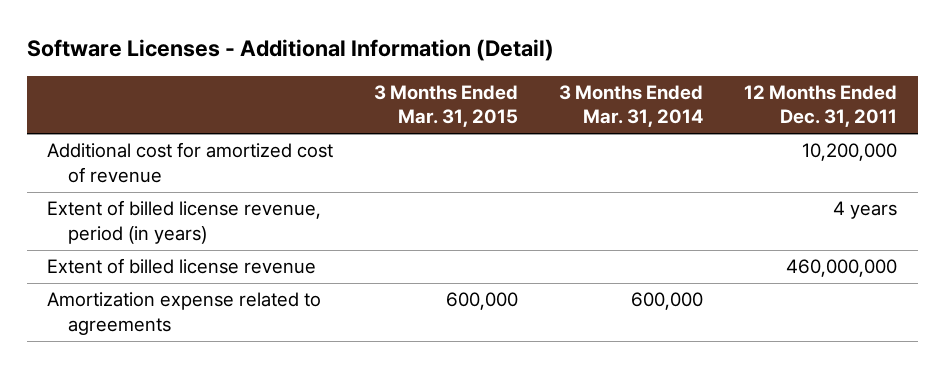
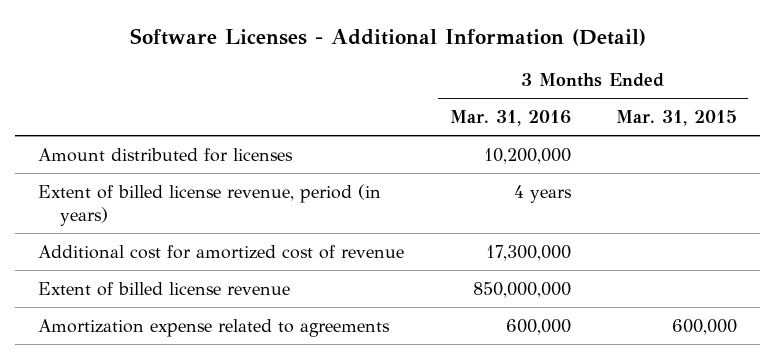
[559,84,704,128] 3 Months Ended Mar. 31, 2014 -> none
[744,84,898,128] 12 Months Ended Dec. 31, 2011 -> none
none -> [449,110,571,127] Mar. 31, 2016
none -> [38,147,294,162] Amount distributed for licenses
[47,142,334,183] Additional cost for amortized cost of revenue -> [38,244,405,259] Additional cost for amortized cost of revenue

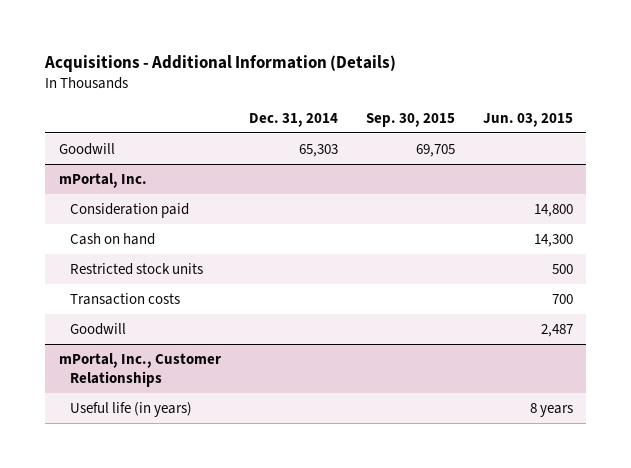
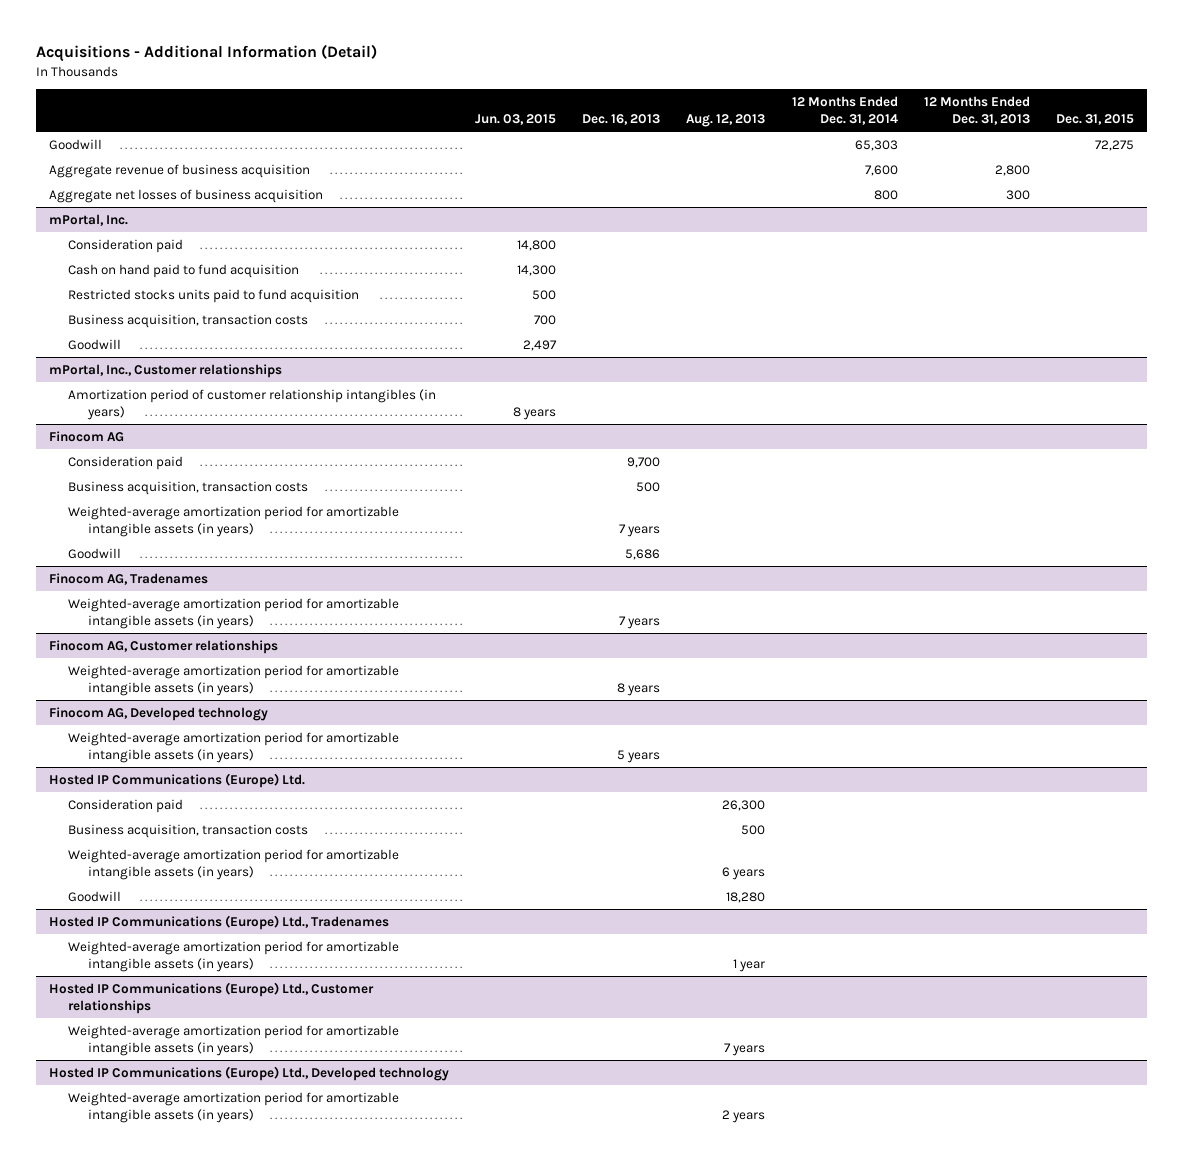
[43,54,396,72] Acquisitions - Additional Information (Details) -> [35,44,377,63] Acquisitions - Additional Information (Detail)
[248,112,338,127] Dec. 31, 2014 -> none
[365,112,455,127] Sep. 30, 2015 -> none
none -> [582,114,661,126] Dec. 16, 2013
none -> [686,114,766,128] Aug. 12, 2013
none -> [791,96,898,126] 12 Months Ended Dec. 31, 2014
none -> [923,96,1030,126] 12 Months Ended Dec. 31, 2013
none -> [1055,114,1134,126] Dec. 31, 2015
none -> [48,163,310,178] Aggregate revenue of business acquisition
none -> [48,188,323,203] Aggregate net losses of business acquisition
[70,233,156,246] Cash on hand -> [68,263,300,278] Cash on hand paid to fund acquisition
[70,263,204,276] Restricted stock units -> [68,288,360,303] Restricted stocks units paid to fund acquisition
[70,293,181,306] Transaction costs -> [68,313,309,328] Business acquisition, transaction costs
[540,324,573,338] 2,487 -> [523,339,558,351] 2,497
[58,353,221,387] mPortal, Inc., Customer Relationships -> [48,363,282,378] mPortal, Inc., Customer relationships
[70,402,193,418] Useful life (in years) -> [68,388,437,420] Amortization period of customer relationship intangibles (in years)
none -> [48,430,124,442] Finocom AG
none -> [68,455,184,470] Consideration paid
none -> [68,480,309,495] Business acquisition, transaction costs
none -> [68,505,400,537] Weighted-average amortization period for amortizable intangible assets (in years)
none -> [68,547,122,559] Goodwill
none -> [48,572,208,585] Finocom AG, Tradenames
none -> [68,597,400,629] Weighted-average amortization period for amortizable intangible assets (in years)
none -> [48,639,278,654] Finocom AG, Customer relationships
none -> [68,664,400,696] Weighted-average amortization period for amortizable intangible assets (in years)
none -> [48,706,268,721] Finocom AG, Developed technology
none -> [68,731,400,763] Weighted-average amortization period for amortizable intangible assets (in years)
none -> [48,772,305,788] Hosted IP Communications (Europe) Ltd.
none -> [68,798,184,813] Consideration paid
none -> [68,823,309,838] Business acquisition, transaction costs
none -> [68,848,400,880] Weighted-average amortization period for amortizable intangible assets (in years)
none -> [68,890,122,902] Goodwill
none -> [48,914,389,930] Hosted IP Communications (Europe) Ltd., Tradenames
none -> [68,940,400,972] Weighted-average amortization period for amortizable intangible assets (in years)
none -> [48,981,374,1014] Hosted IP Communications (Europe) Ltd., Customer relationships
none -> [68,1024,400,1056] Weighted-average amortization period for amortizable intangible assets (in years)
none -> [48,1065,449,1081] Hosted IP Communications (Europe) Ltd., Developed technology
none -> [68,1091,400,1123] Weighted-average amortization period for amortizable intangible assets (in years)

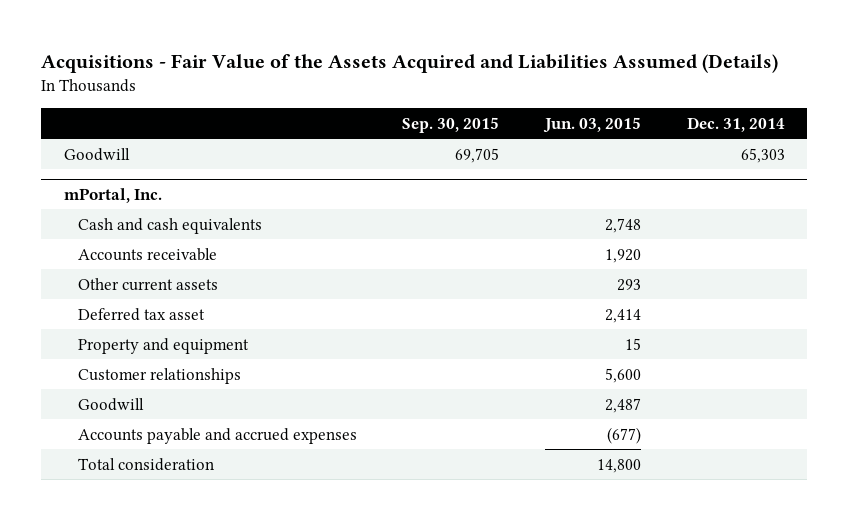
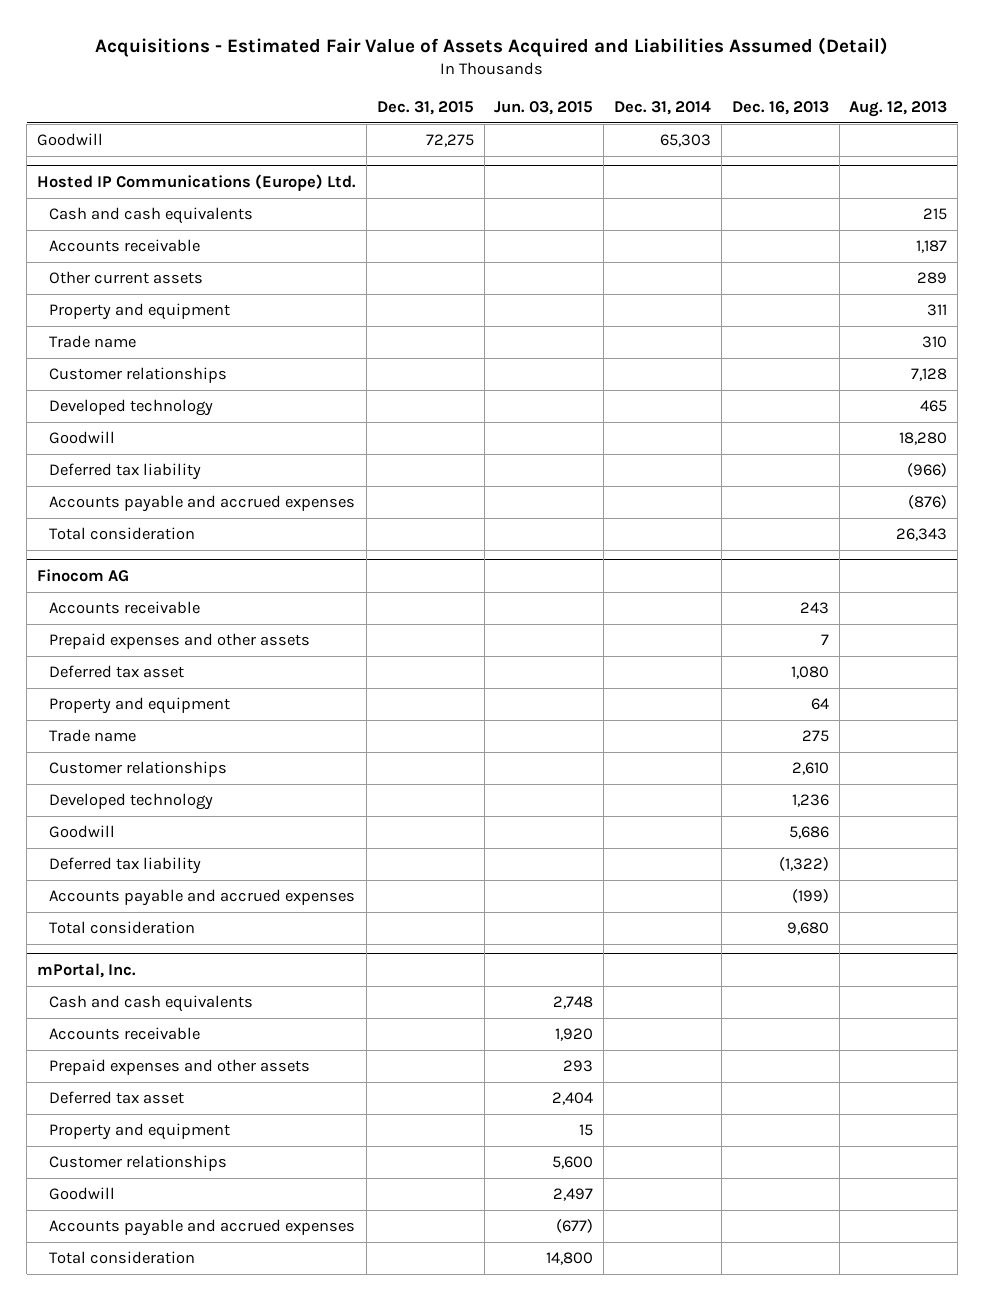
[40,53,778,73] Acquisitions - Fair Value of the Assets Acquired and Liabilities Assumed (Details) -> [95,37,889,58] Acquisitions - Estimated Fair Value of Assets Acquired and Liabilities Assumed (Detail)
[402,116,500,133] Sep. 30, 2015 -> none
none -> [376,100,474,115] Dec. 31, 2015
none -> [731,100,829,115] Dec. 16, 2013
none -> [849,100,948,117] Aug. 12, 2013
none -> [37,174,357,192] Hosted IP Communications (Europe) Ltd.
none -> [49,207,254,225] Cash and cash equivalents
none -> [49,239,201,253] Accounts receivable
none -> [49,271,204,285] Other current assets
none -> [49,303,231,321] Property and equipment
none -> [49,335,137,349] Trade name
none -> [49,367,228,384] Customer relationships
none -> [49,399,214,417] Developed technology
none -> [49,431,116,445] Goodwill
none -> [49,463,202,481] Deferred tax liability
none -> [49,495,356,513] Accounts payable and accrued expenses
none -> [49,527,196,541] Total consideration
none -> [37,569,130,583] Finocom AG
none -> [49,601,201,615] Accounts receivable
none -> [49,633,311,650] Prepaid expenses and other assets
none -> [49,665,185,679] Deferred tax asset
none -> [49,697,231,715] Property and equipment
none -> [49,729,137,743] Trade name
none -> [49,761,228,778] Customer relationships
none -> [49,793,214,811] Developed technology
none -> [49,825,116,839] Goodwill
none -> [49,857,202,875] Deferred tax liability
none -> [49,889,356,907] Accounts payable and accrued expenses
none -> [49,921,196,935] Total consideration
[77,277,218,291] Other current assets -> [49,1059,311,1076] Prepaid expenses and other assets
[605,308,642,323] 2,414 -> [552,1092,594,1106] 2,404
[605,397,642,413] 2,487 -> [553,1188,594,1202] 2,497

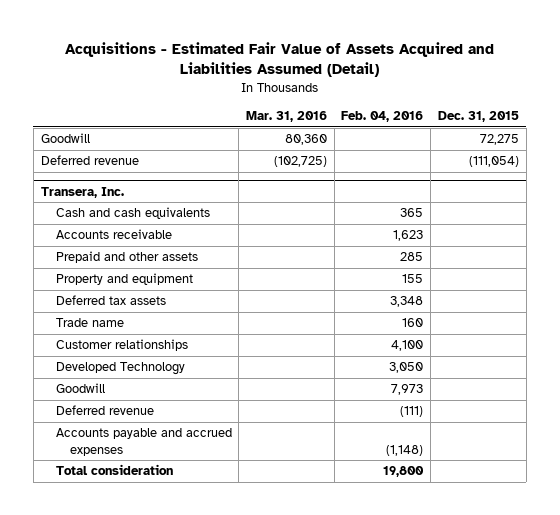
[494,100,594,115] Jun. 03, 2015 -> none
[614,100,712,115] Dec. 31, 2014 -> none
[731,100,829,115] Dec. 16, 2013 -> none
[849,100,948,117] Aug. 12, 2013 -> none
none -> [245,111,327,123] Mar. 31, 2016
none -> [341,111,424,123] Feb. 04, 2016
[37,174,357,192] Hosted IP Communications (Europe) Ltd. -> none
[49,207,254,225] Cash and cash equivalents -> none
[49,239,201,253] Accounts receivable -> none
[49,271,204,285] Other current assets -> none
[49,303,231,321] Property and equipment -> none
[49,335,137,349] Trade name -> none
[49,367,228,384] Customer relationships -> none
[49,399,214,417] Developed technology -> none
[49,431,116,445] Goodwill -> none
[49,463,202,481] Deferred tax liability -> none
[49,495,356,513] Accounts payable and accrued expenses -> none
[49,527,196,541] Total consideration -> none
[37,569,130,583] Finocom AG -> none
[49,601,201,615] Accounts receivable -> none
[49,633,311,650] Prepaid expenses and other assets -> none
[49,665,185,679] Deferred tax asset -> none
[49,697,231,715] Property and equipment -> none
[49,729,137,743] Trade name -> none
[49,761,228,778] Customer relationships -> none
[49,793,214,811] Developed technology -> none
[49,825,116,839] Goodwill -> none
[49,857,202,875] Deferred tax liability -> none
[49,889,356,907] Accounts payable and accrued expenses -> none
[49,921,196,935] Total consideration -> none
[37,963,137,979] mPortal, Inc. -> none
[49,995,254,1013] Cash and cash equivalents -> none
[49,1027,201,1041] Accounts receivable -> none
[49,1059,311,1076] Prepaid expenses and other assets -> none
[49,1091,185,1105] Deferred tax asset -> none
[49,1123,231,1141] Property and equipment -> none
[49,1155,228,1172] Customer relationships -> none
[49,1187,116,1201] Goodwill -> none
[49,1219,356,1237] Accounts payable and accrued expenses -> none
[49,1251,196,1265] Total consideration -> none
none -> [40,155,139,166] Deferred revenue
none -> [40,186,124,198] Transera, Inc.
none -> [55,207,210,220] Cash and cash equivalents
none -> [55,229,172,240] Accounts receivable
none -> [55,251,198,264] Prepaid and other assets
none -> [55,273,193,286] Property and equipment
none -> [55,295,166,306] Deferred tax assets
none -> [55,318,124,328] Trade name
none -> [55,339,188,352] Customer relationships
none -> [55,362,185,376] Developed Technology
none -> [55,383,105,394] Goodwill
none -> [55,405,154,416] Deferred revenue
none -> [55,428,232,457] Accounts payable and accrued expenses
none -> [55,464,173,476] Total consideration

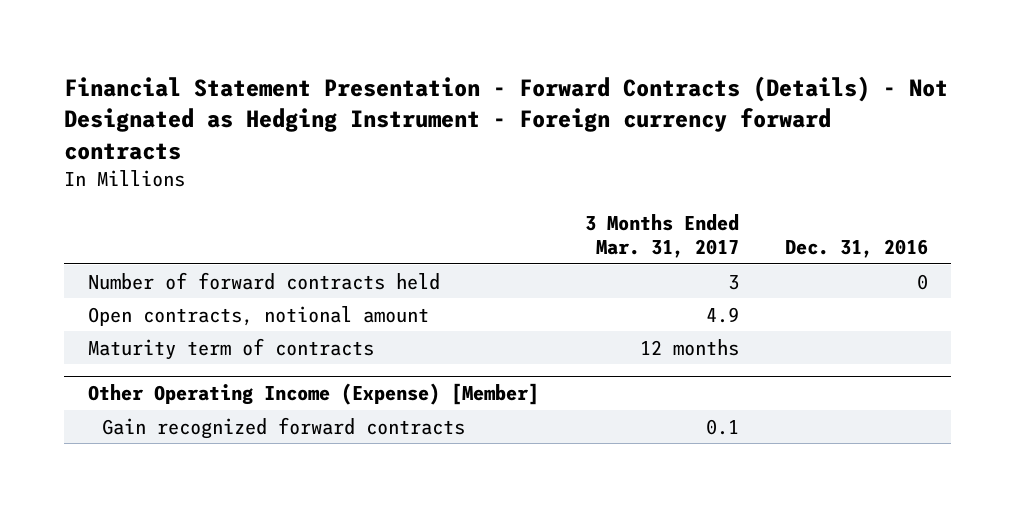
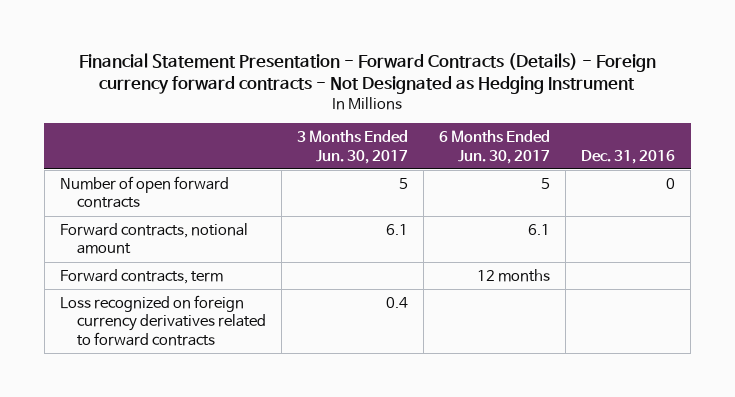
[64,75,949,160] Financial Statement Presentation - Forward Contracts (Details) - Not Designated as Hedging Instrument - Foreign currency forward contracts -> [79,52,657,95] Financial Statement Presentation - Forward Contracts (Details) - Foreign currency forward contracts - Not Designated as Hedging Instrument
[584,213,739,259] 3 Months Ended Mar. 31, 2017 -> none
none -> [297,129,409,164] 3 Months Ended Jun. 30, 2017
none -> [439,129,551,164] 6 Months Ended Jun. 30, 2017
[87,383,539,406] Other Operating Income (Expense) [Member] -> none
[102,416,466,439] Gain recognized forward contracts -> none
[87,271,440,290] Number of forward contracts held -> [59,175,229,209] Number of open forward contracts
[87,305,429,326] Open contracts, notional amount -> [59,222,248,255] Forward contracts, notional amount
[87,337,374,360] Maturity term of contracts -> [59,268,223,284] Forward contracts, term
none -> [59,294,267,346] Loss recognized on foreign currency derivatives related to forward contracts

